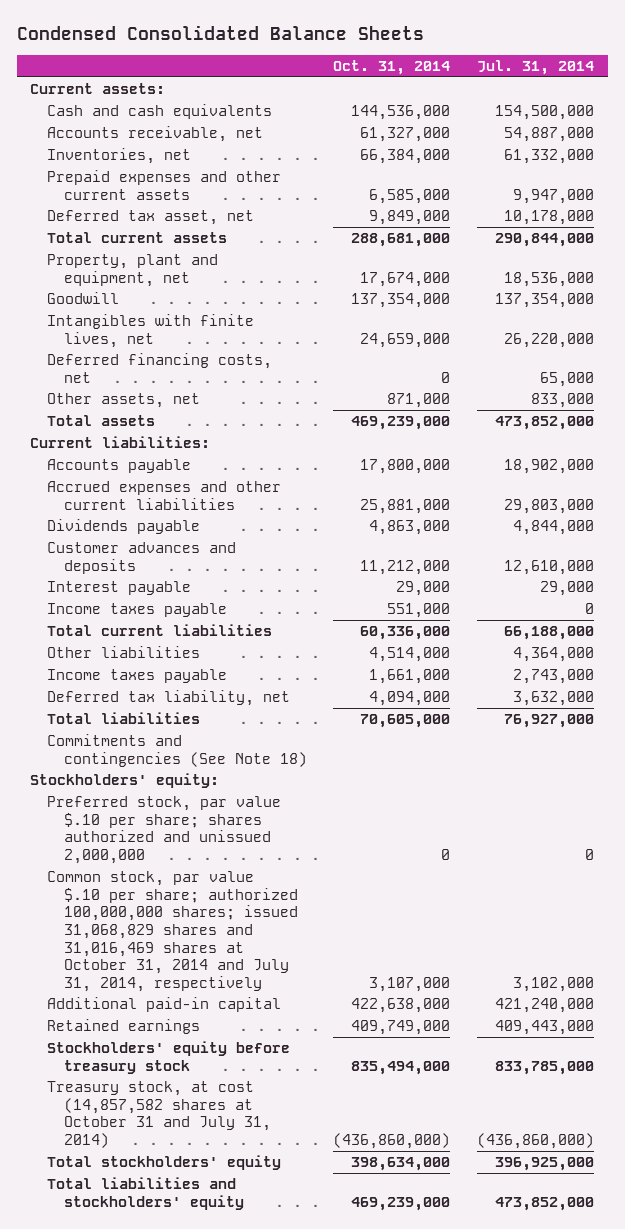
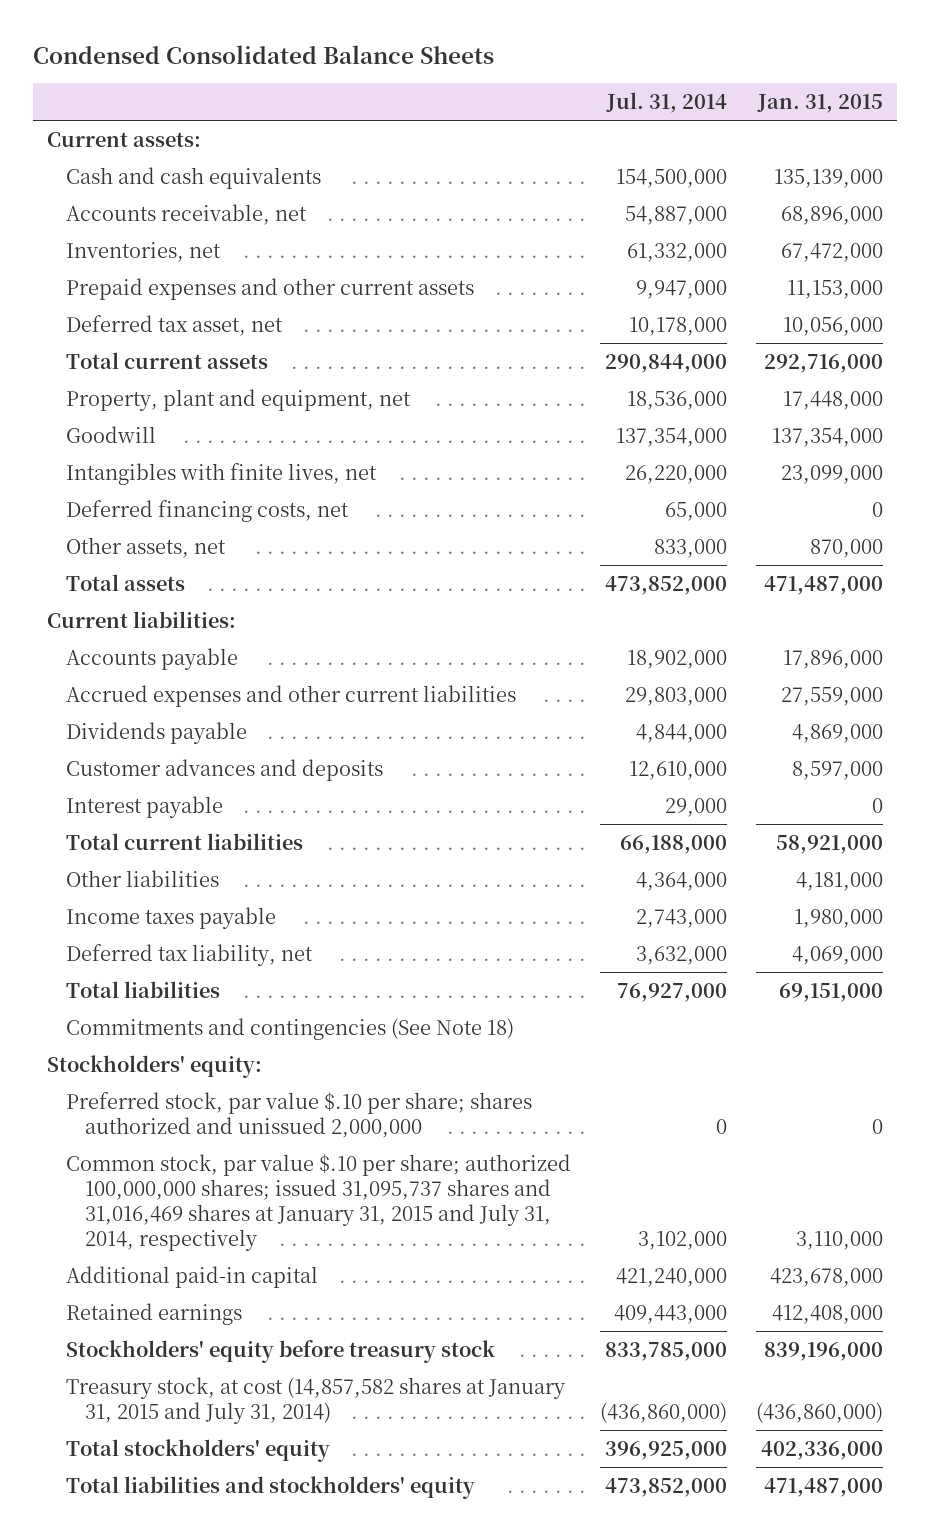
[333,60,451,76] Oct. 31, 2014 -> none
none -> [756,94,883,114] Jan. 31, 2015
[46,603,227,618] Income taxes payable -> none
[46,871,298,992] Common stock, par value $.10 per share; authorized 100,000,000 shares; issued 31,068,829 shares and 31,016,469 shares at October 31, 2014 and July 31, 2014, respectively -> [66,1153,572,1251] Common stock, par value $.10 per share; authorized 100,000,000 shares; issued 31,095,737 shares and 31,016,469 shares at January 31, 2015 and July 31, 2014, respectively
[46,1081,271,1148] Treasury stock, at cost (14,857,582 shares at October 31 and July 31, 2014) -> [66,1376,567,1424] Treasury stock, at cost (14,857,582 shares at January 31, 2015 and July 31, 2014)

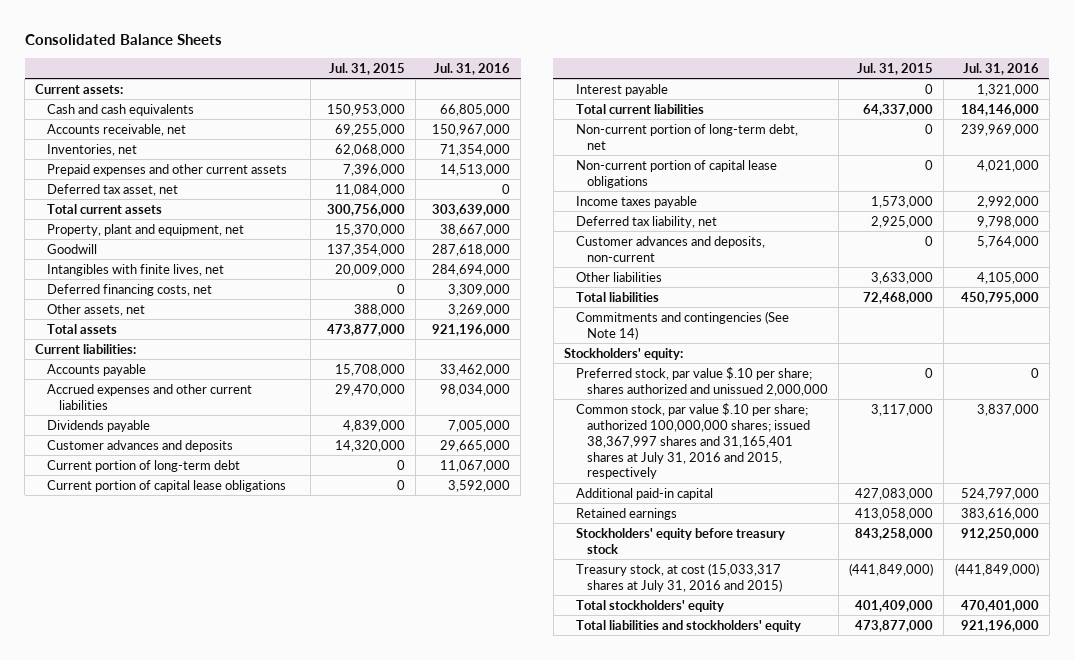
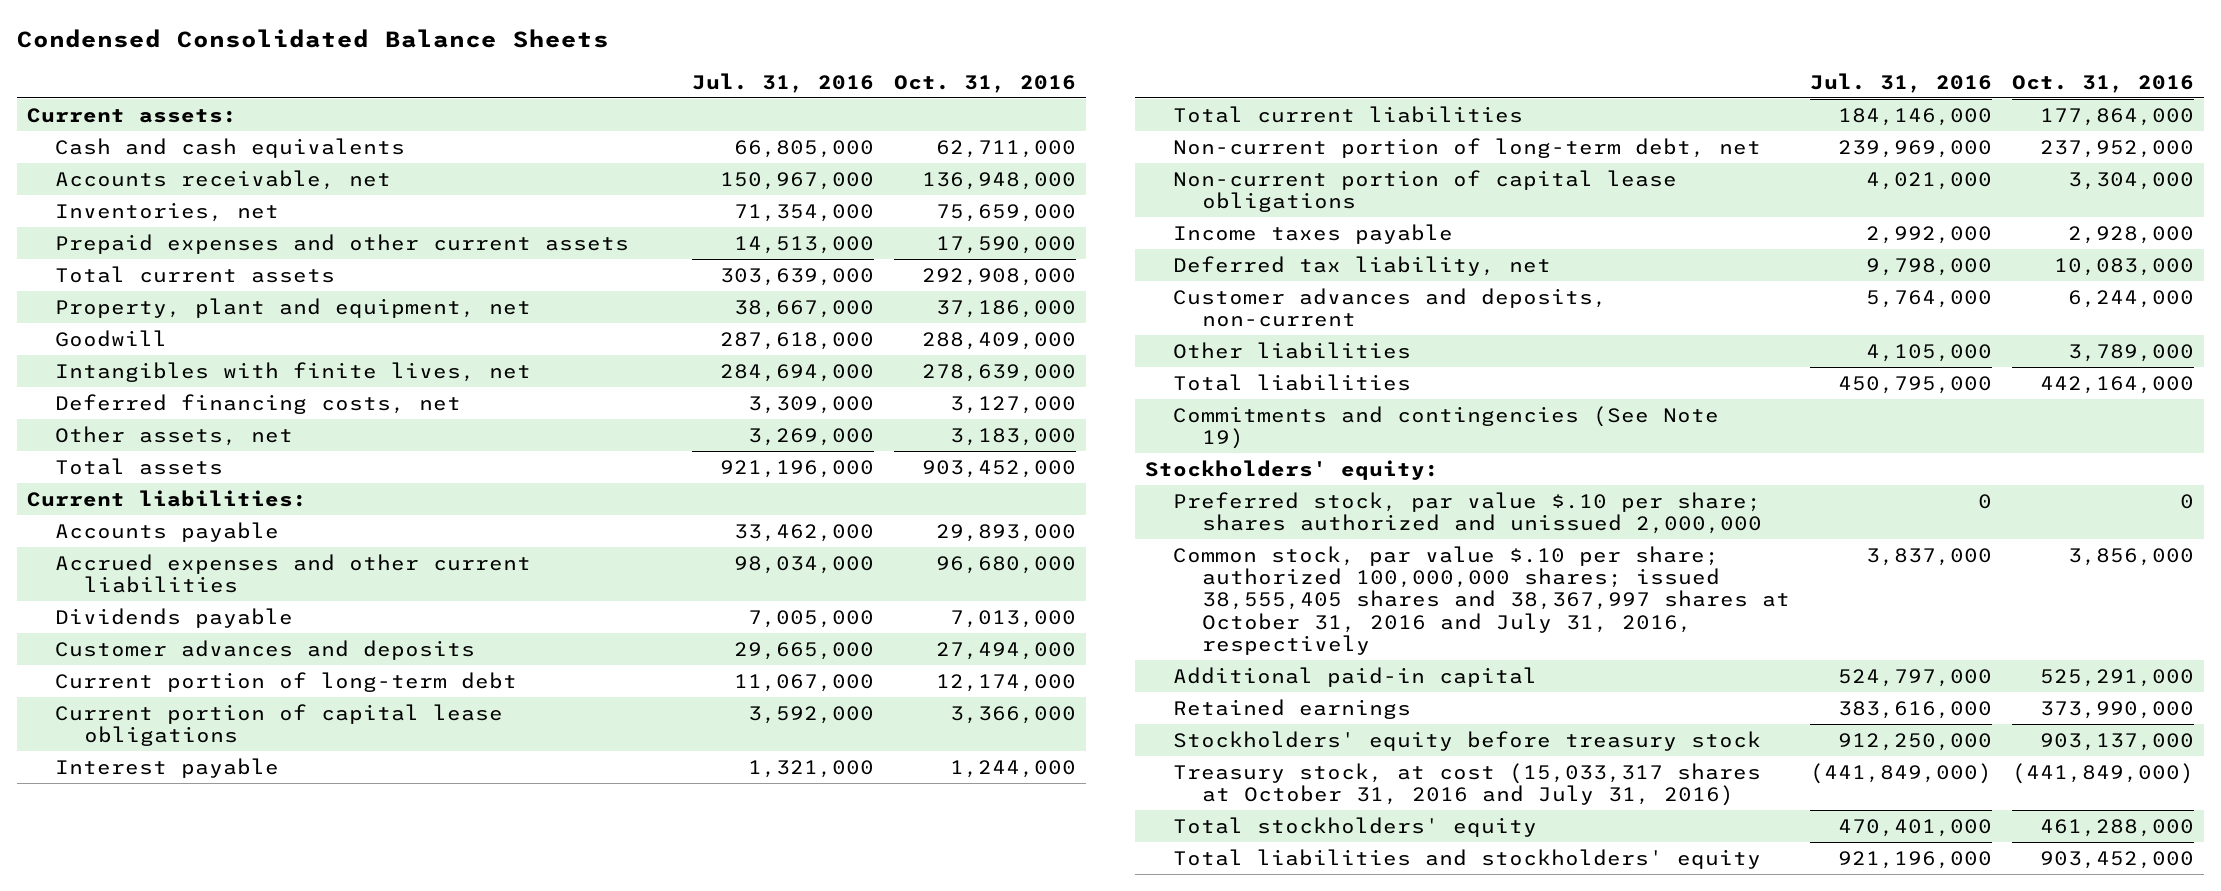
[24,34,222,46] Consolidated Balance Sheets -> [16,28,609,48] Condensed Consolidated Balance Sheets
[328,63,405,76] Jul. 31, 2015 -> none
none -> [894,74,1077,93] Oct. 31, 2016
[47,183,179,196] Deferred tax asset, net -> none
[575,310,789,340] Commitments and contingencies (See Note 14) -> [1173,405,1720,450] Commitments and contingencies (See Note 19)
[575,402,811,480] Common stock, par value $.10 per share; authorized 100,000,000 shares; issued 38,367,997 shares and 31,165,401 shares at July 31, 2016 and 2015, respectively -> [1173,545,1791,655] Common stock, par value $.10 per share; authorized 100,000,000 shares; issued 38,555,405 shares and 38,367,997 shares at October 31, 2016 and July 31, 2016, respectively
[575,562,783,592] Treasury stock, at cost (15,033,317 shares at July 31, 2016 and 2015) -> [1173,762,1762,807] Treasury stock, at cost (15,033,317 shares at October 31, 2016 and July 31, 2016)

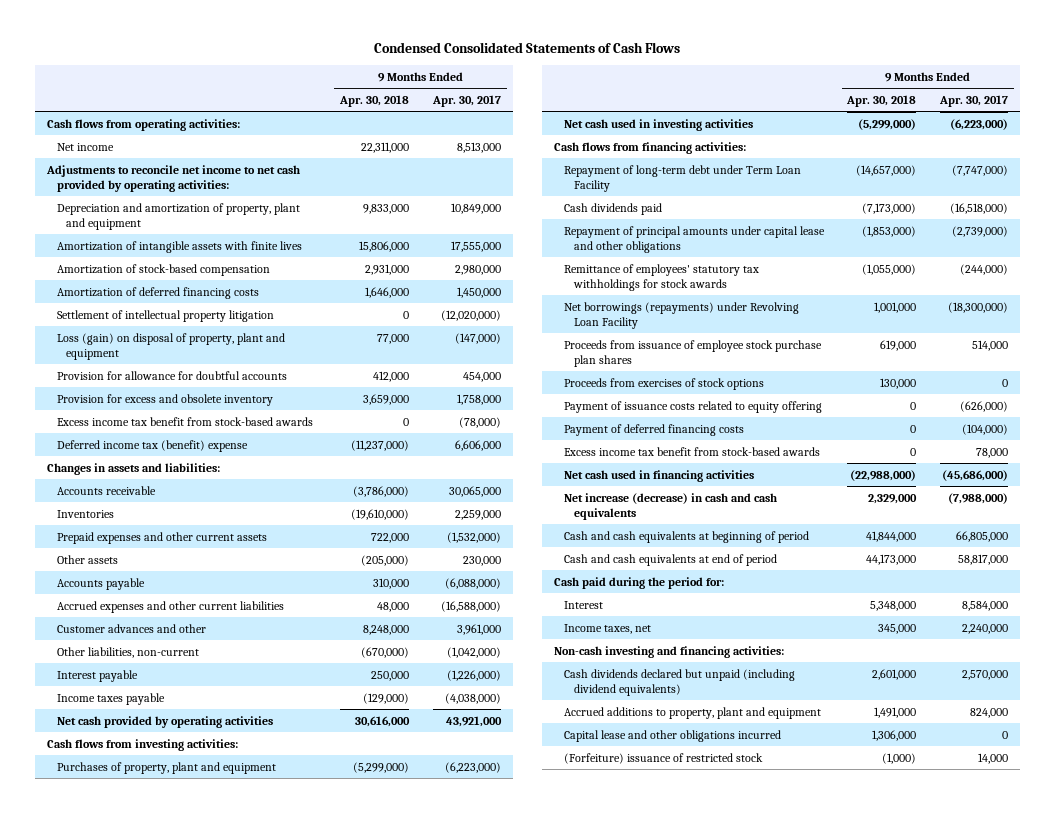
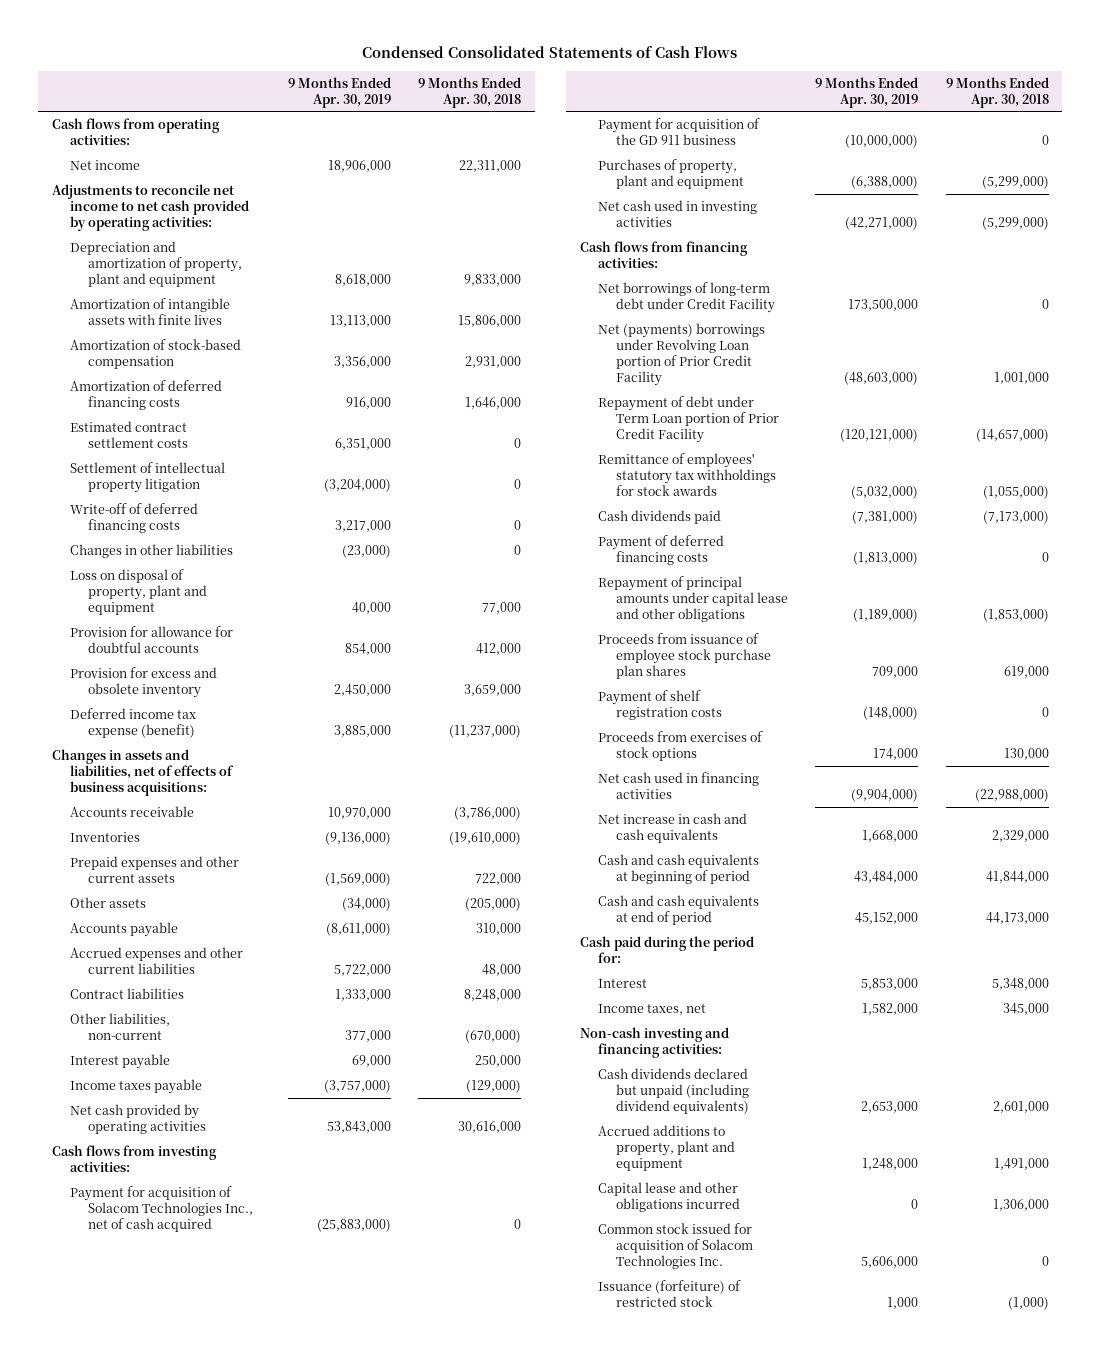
[431,94,501,107] Apr. 30, 2017 -> none
none -> [287,76,391,108] 9 Months Ended Apr. 30, 2019
none -> [70,421,189,448] Estimated contract settlement costs
none -> [70,503,199,533] Write-off of deferred financing costs
none -> [70,544,234,559] Changes in other liabilities
[56,332,285,360] Loss (gain) on disposal of property, plant and equipment -> [70,569,208,615] Loss on disposal of property, plant and equipment
[56,416,313,426] Excess income tax benefit from stock-based awards -> none
[56,439,248,452] Deferred income tax (benefit) expense -> [70,708,197,738] Deferred income tax expense (benefit)
[46,462,220,475] Changes in assets and liabilities: -> [52,749,235,796] Changes in assets and liabilities, net of effects of business acquisitions:
[56,623,206,633] Customer advances and other -> [70,988,185,1000] Contract liabilities
none -> [70,1186,254,1232] Payment for acquisition of Solacom Technologies Inc., net of cash acquired
none -> [597,118,760,145] Payment for acquisition of the GD 911 business
none -> [597,282,776,313] Net borrowings of long-term debt under Credit Facility
none -> [597,323,765,386] Net (payments) borrowings under Revolving Loan portion of Prior Credit Facility
[563,164,801,192] Repayment of long-term debt under Term Loan Facility -> [597,396,780,443] Repayment of debt under Term Loan portion of Prior Credit Facility
[563,263,759,291] Remittance of employees' statutory tax withholdings for stock awards -> [597,453,777,496] Remittance of employees' statutory tax withholdings for stock awards
[563,423,744,436] Payment of deferred financing costs -> [597,535,724,565] Payment of deferred financing costs
[563,301,799,329] Net borrowings (repayments) under Revolving Loan Facility -> none
none -> [597,690,723,720] Payment of shelf registration costs
[563,400,822,413] Payment of issuance costs related to equity offering -> none
[563,446,820,456] Excess income tax benefit from stock-based awards -> none
[563,492,777,520] Net increase (decrease) in cash and cash equivalents -> [597,813,747,843] Net increase in cash and cash equivalents
none -> [597,1223,754,1269] Common stock issued for acquisition of Solacom Technologies Inc.
[563,752,763,764] (Forfeiture) issuance of restricted stock -> [597,1280,741,1307] Issuance (forfeiture) of restricted stock

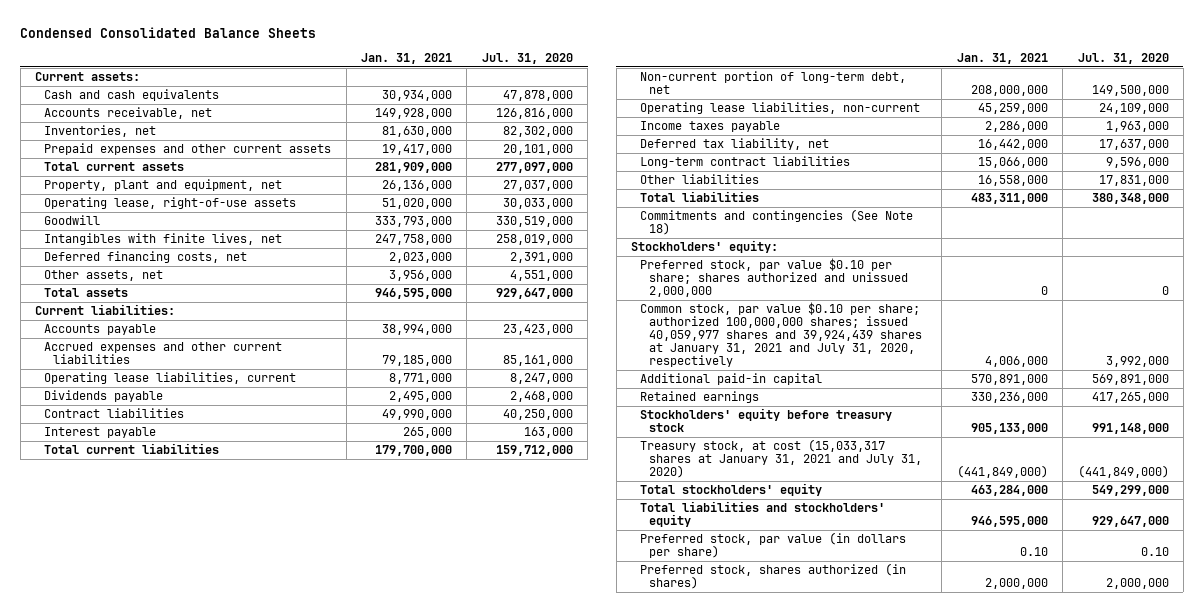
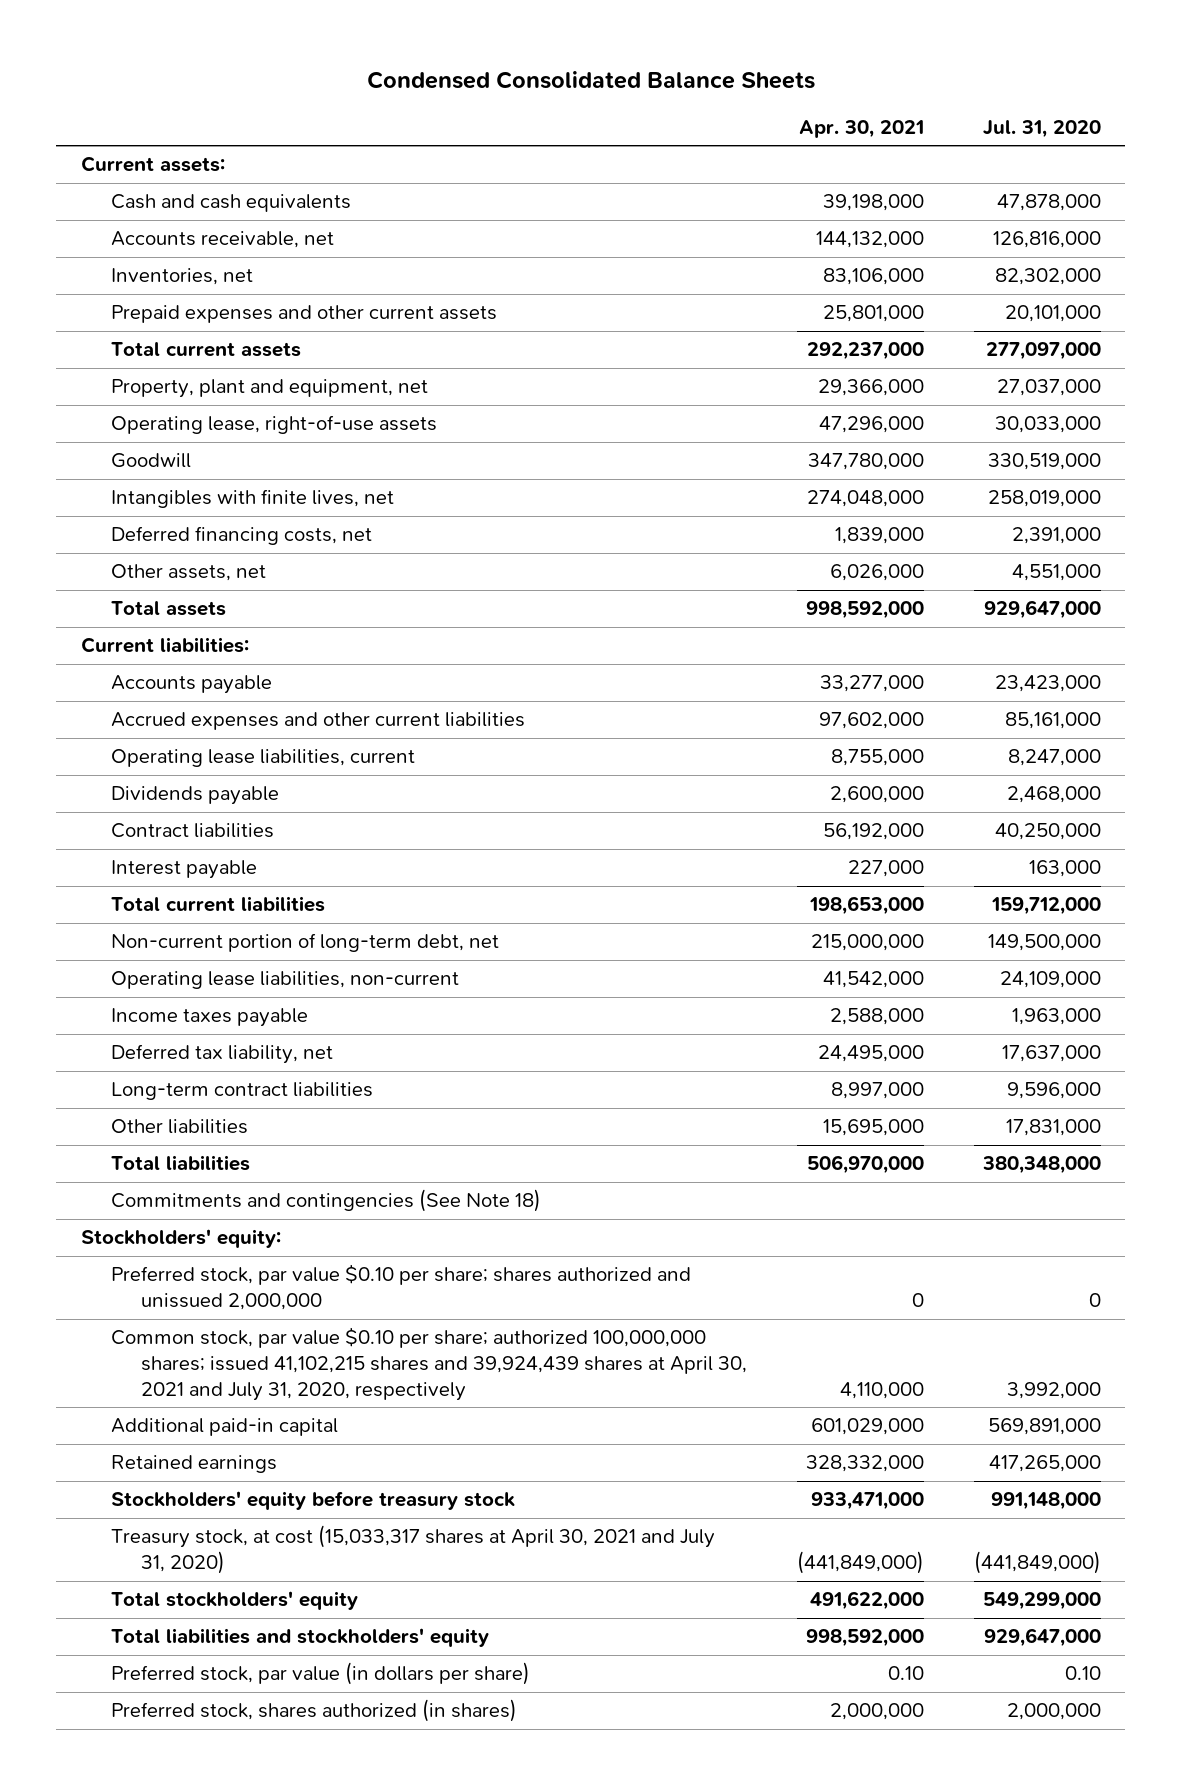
[361,53,453,65] Jan. 31, 2021 -> none
none -> [798,119,924,138] Apr. 30, 2021
[639,301,922,367] Common stock, par value $0.10 per share; authorized 100,000,000 shares; issued 40,059,977 shares and 39,924,439 shares at January 31, 2021 and July 31, 2020, respectively -> [111,1327,748,1401] Common stock, par value $0.10 per share; authorized 100,000,000 shares; issued 41,102,215 shares and 39,924,439 shares at April 30, 2021 and July 31, 2020, respectively
[639,438,922,478] Treasury stock, at cost (15,033,317 shares at January 31, 2021 and July 31, 2020) -> [111,1525,716,1575] Treasury stock, at cost (15,033,317 shares at April 30, 2021 and July 31, 2020)

